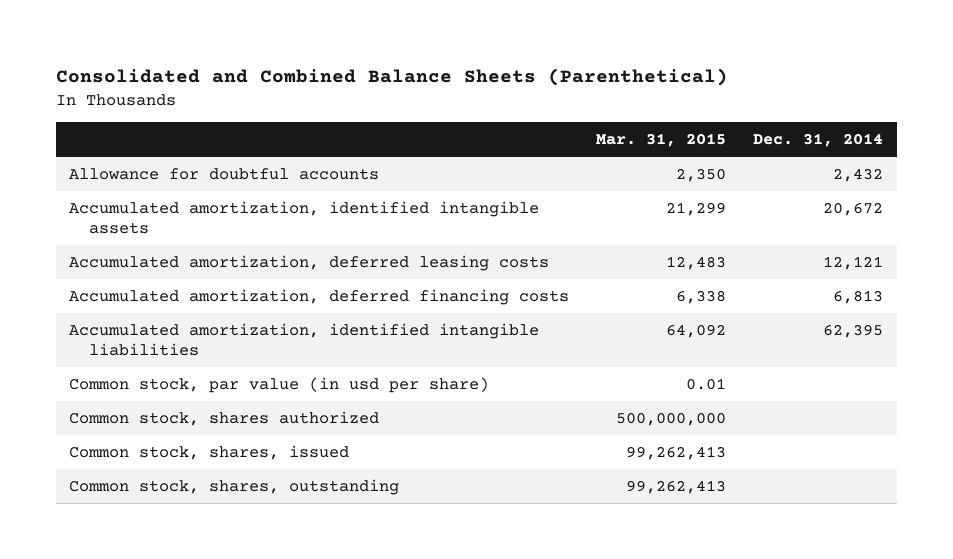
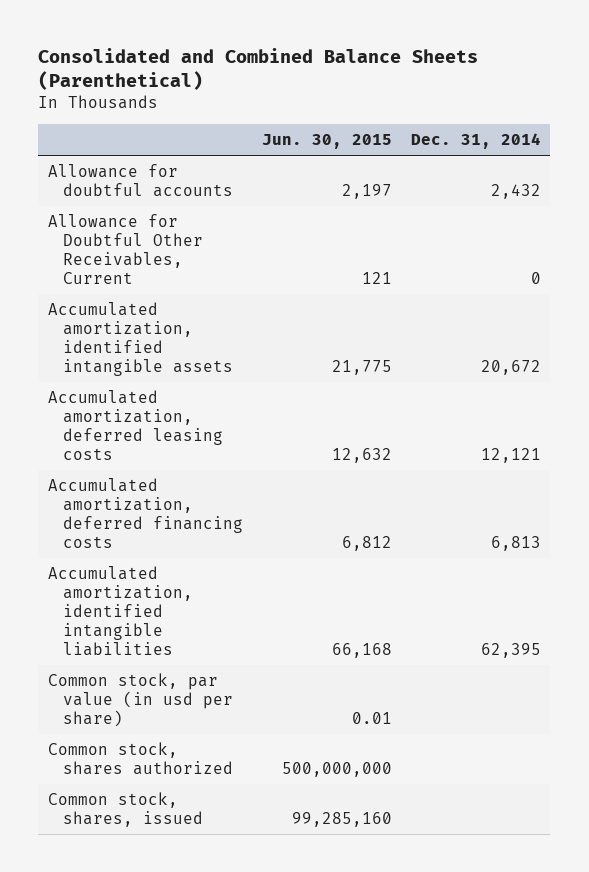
[596,133,727,148] Mar. 31, 2015 -> none
none -> [262,133,393,149] Jun. 30, 2015
none -> [47,214,204,284] Allowance for Doubtful Other Receivables, Current
[69,478,400,495] Common stock, shares, outstanding -> none

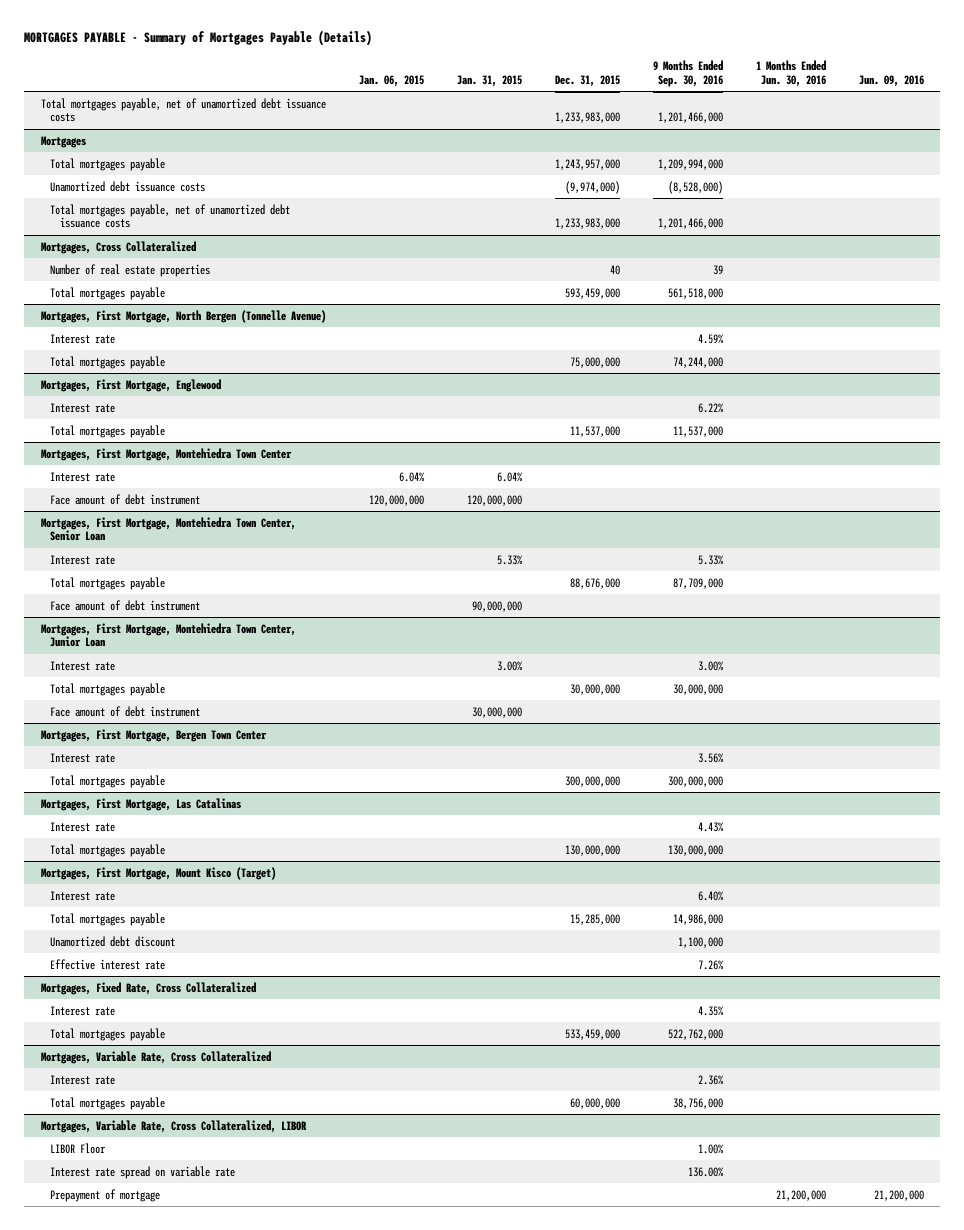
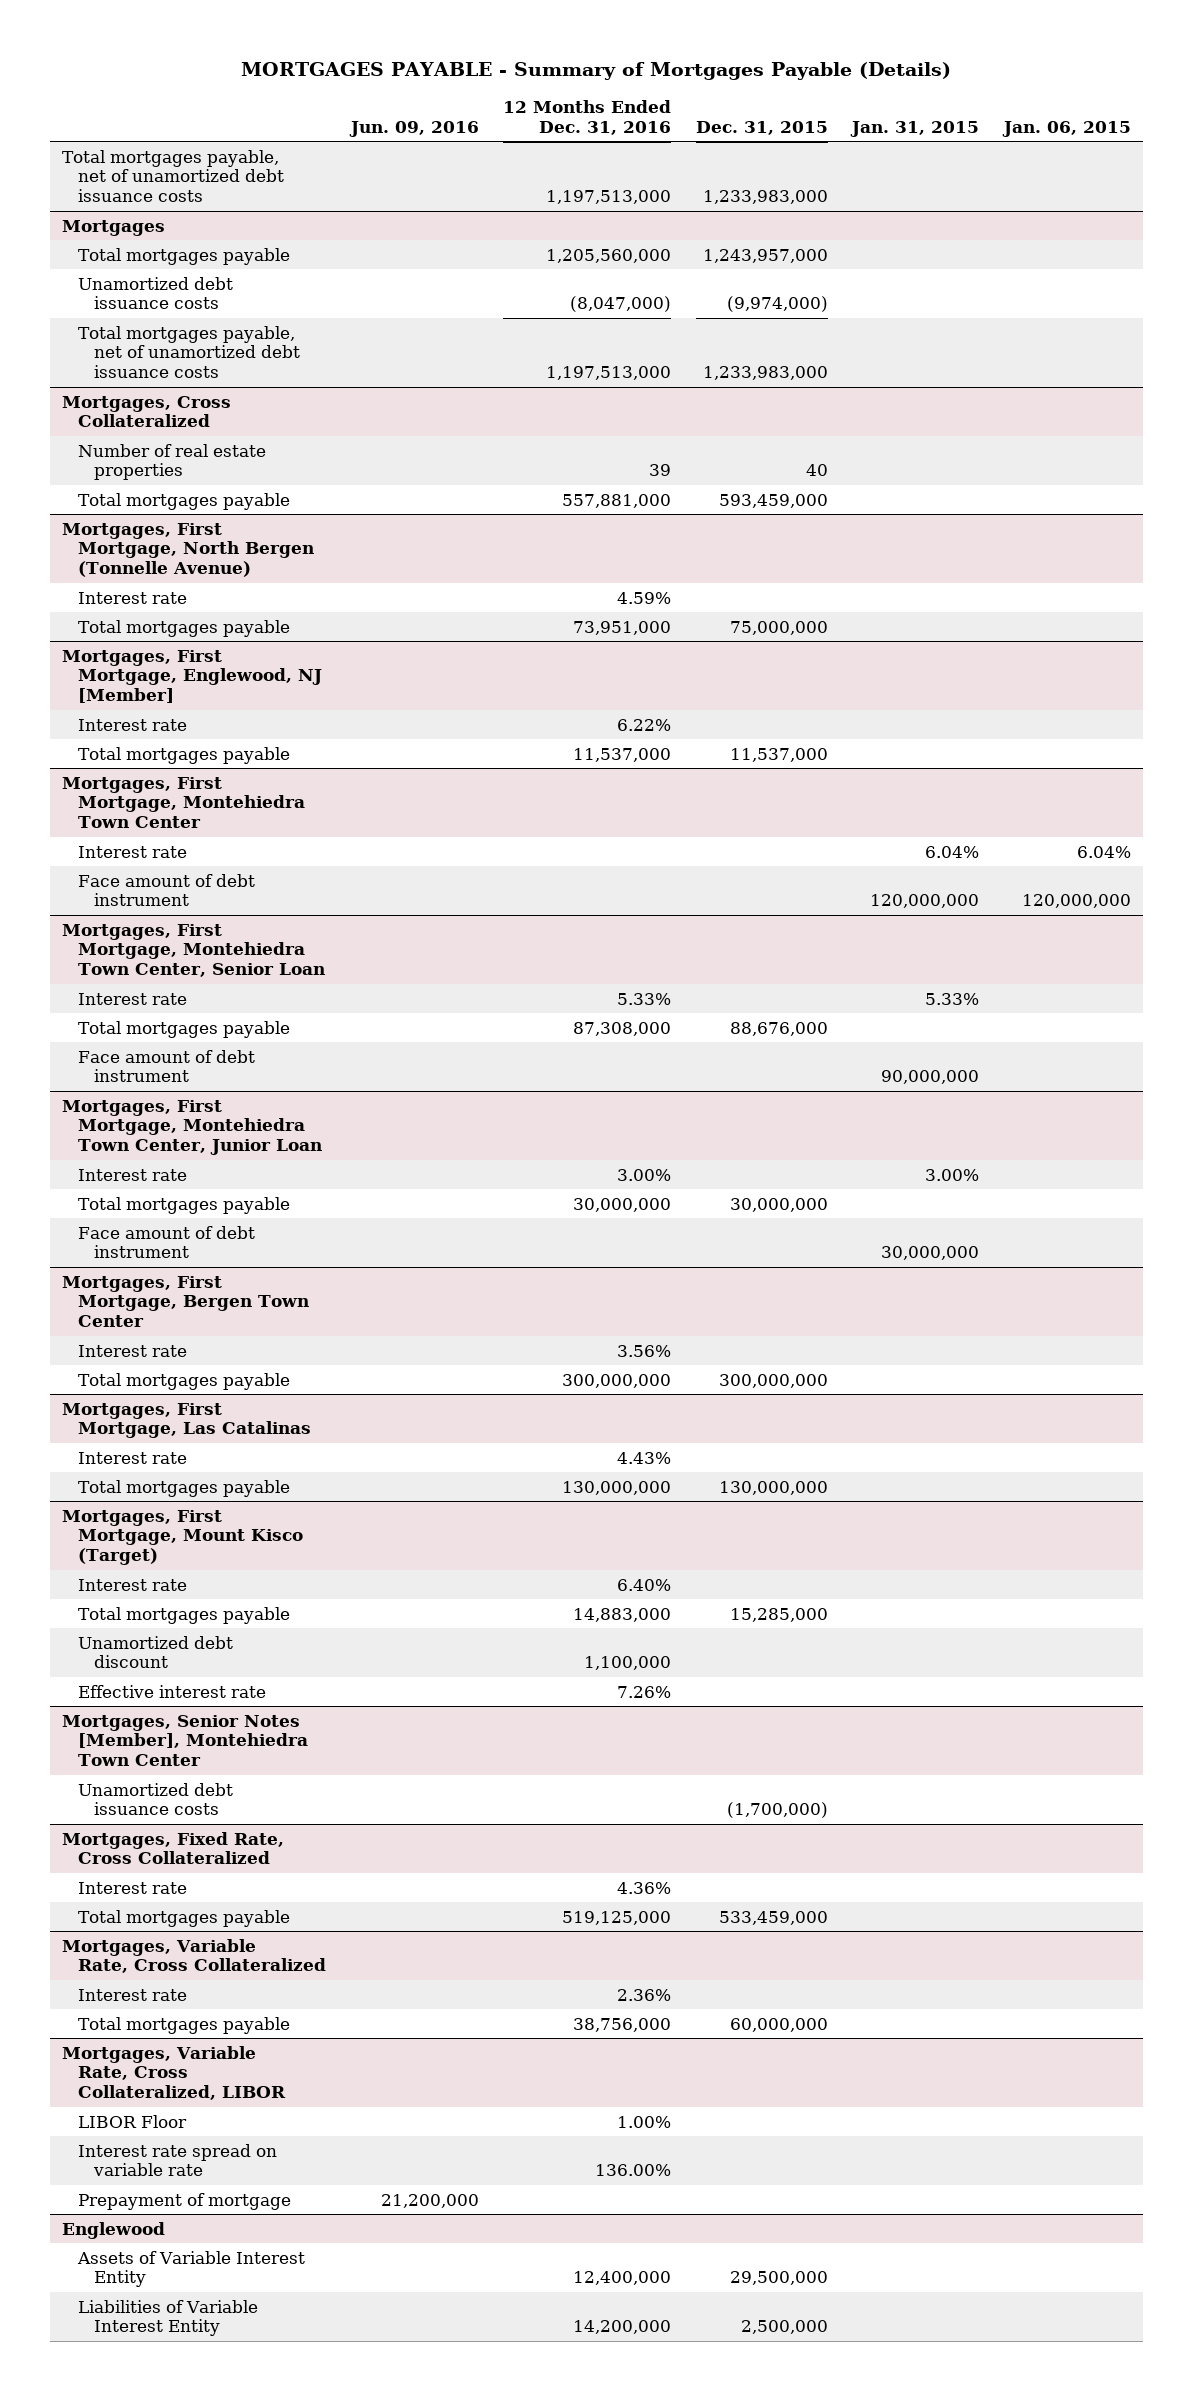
[652,59,723,87] 9 Months Ended Sep. 30, 2016 -> none
[755,59,826,87] 1 Months Ended Jun. 30, 2016 -> none
none -> [503,99,672,135] 12 Months Ended Dec. 31, 2016
[40,378,221,392] Mortgages, First Mortgage, Englewood -> [61,649,323,704] Mortgages, First Mortgage, Englewood, NJ [Member]
none -> [61,1714,309,1767] Mortgages, Senior Notes [Member], Montehiedra Town Center
none -> [78,1782,234,1816] Unamortized debt issuance costs
none -> [61,2221,165,2239] Englewood
none -> [77,2250,306,2288] Assets of Variable Interest Entity
none -> [78,2299,259,2337] Liabilities of Variable Interest Entity

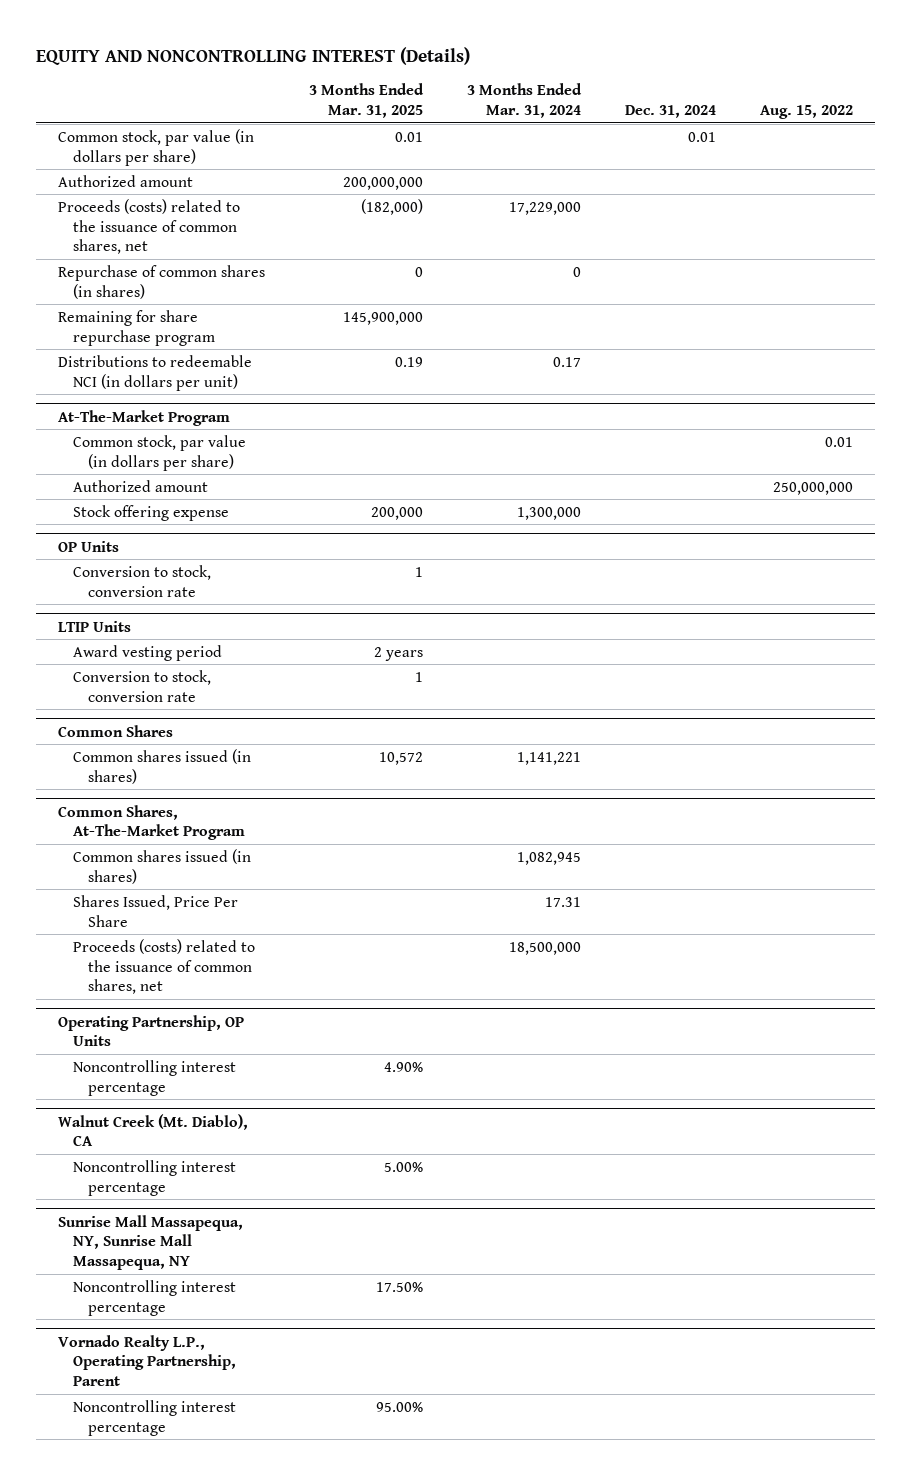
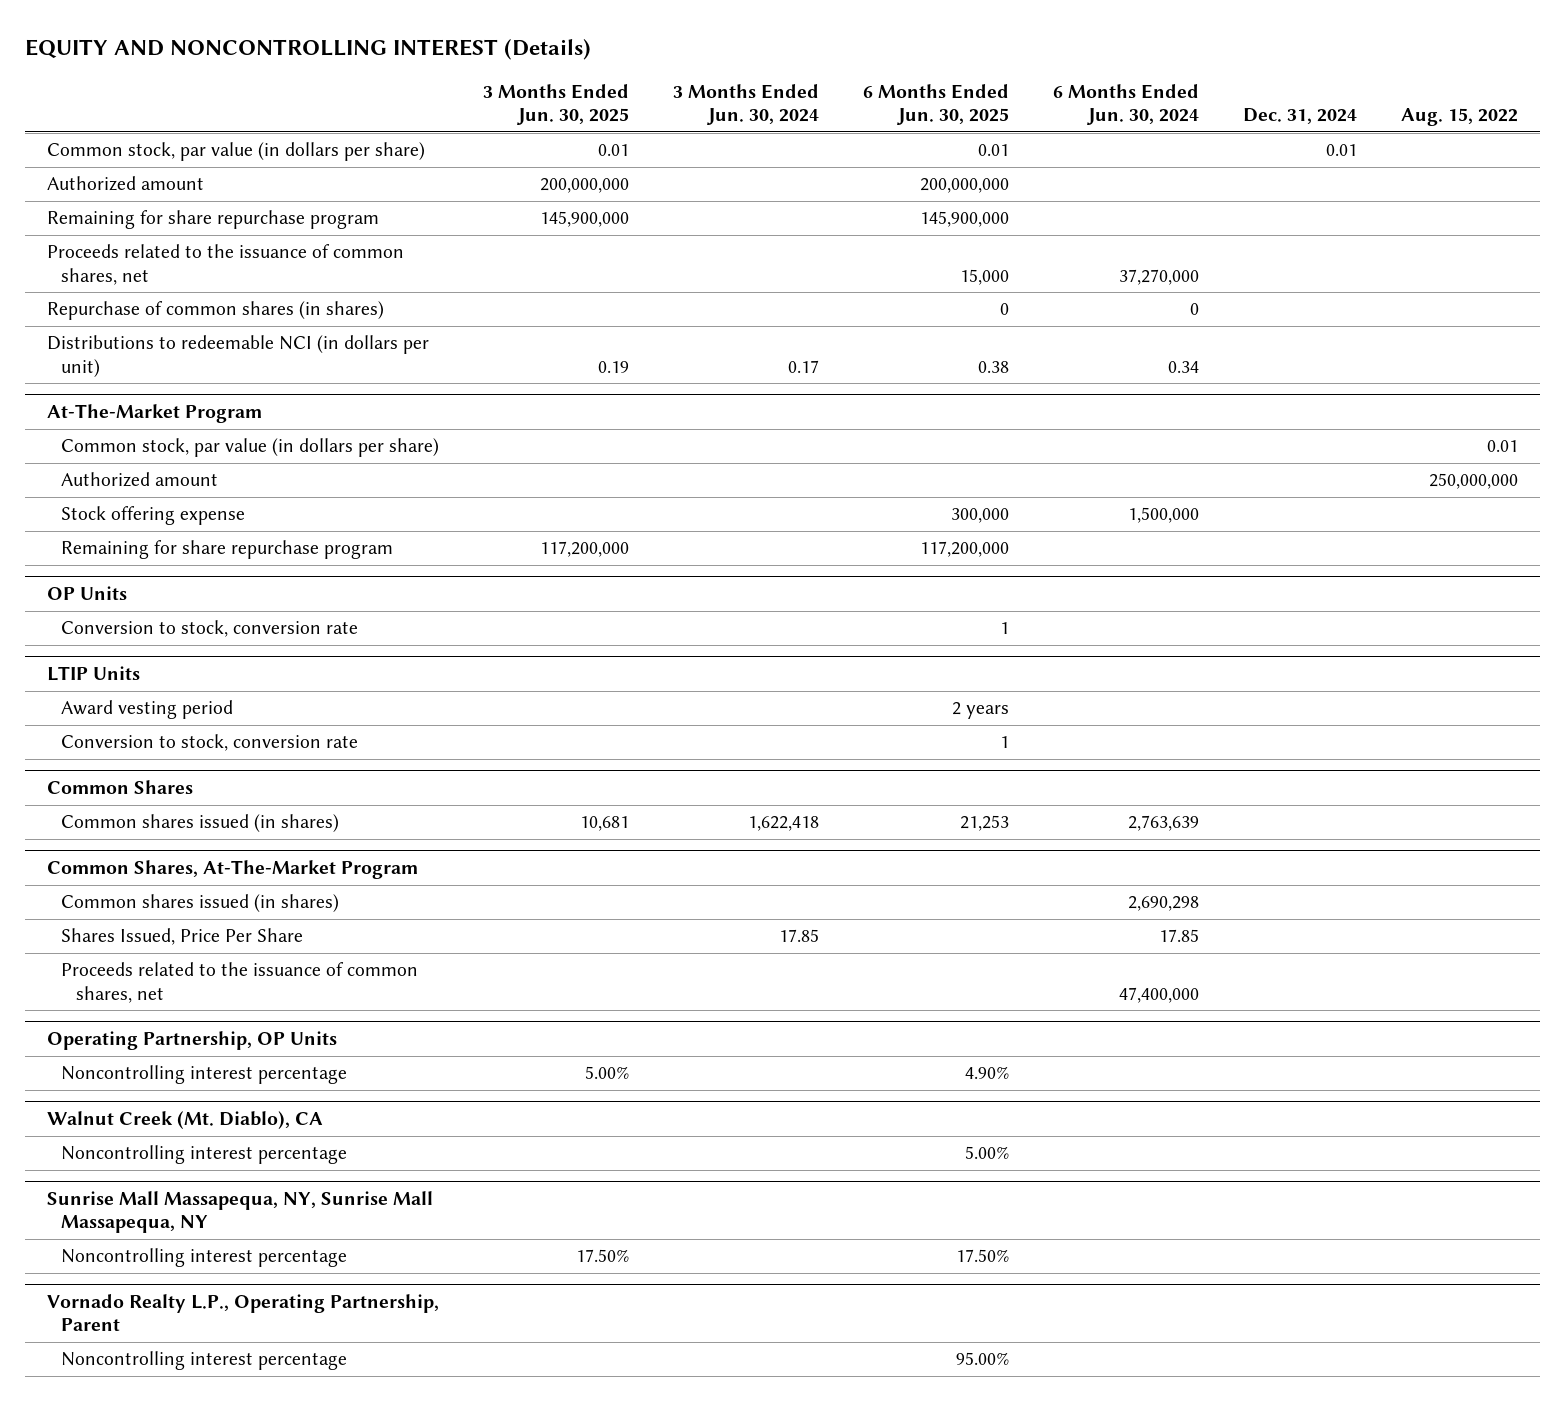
[309,83,425,119] 3 Months Ended Mar. 31, 2025 -> none
[467,83,583,119] 3 Months Ended Mar. 31, 2024 -> none
none -> [483,83,630,125] 3 Months Ended Jun. 30, 2025
none -> [673,83,820,125] 3 Months Ended Jun. 30, 2024
none -> [863,83,1010,125] 6 Months Ended Jun. 30, 2025
none -> [1053,83,1200,125] 6 Months Ended Jun. 30, 2024
[58,198,241,255] Proceeds (costs) related to the issuance of common shares, net -> none
none -> [46,244,404,285] Proceeds related to the issuance of common shares, net
[58,264,266,299] Repurchase of common shares (in shares) -> [46,301,384,321] Repurchase of common shares (in shares)
none -> [61,540,394,560] Remaining for share repurchase program
[73,938,256,995] Proceeds (costs) related to the issuance of common shares, net -> [61,962,419,1003] Proceeds related to the issuance of common shares, net

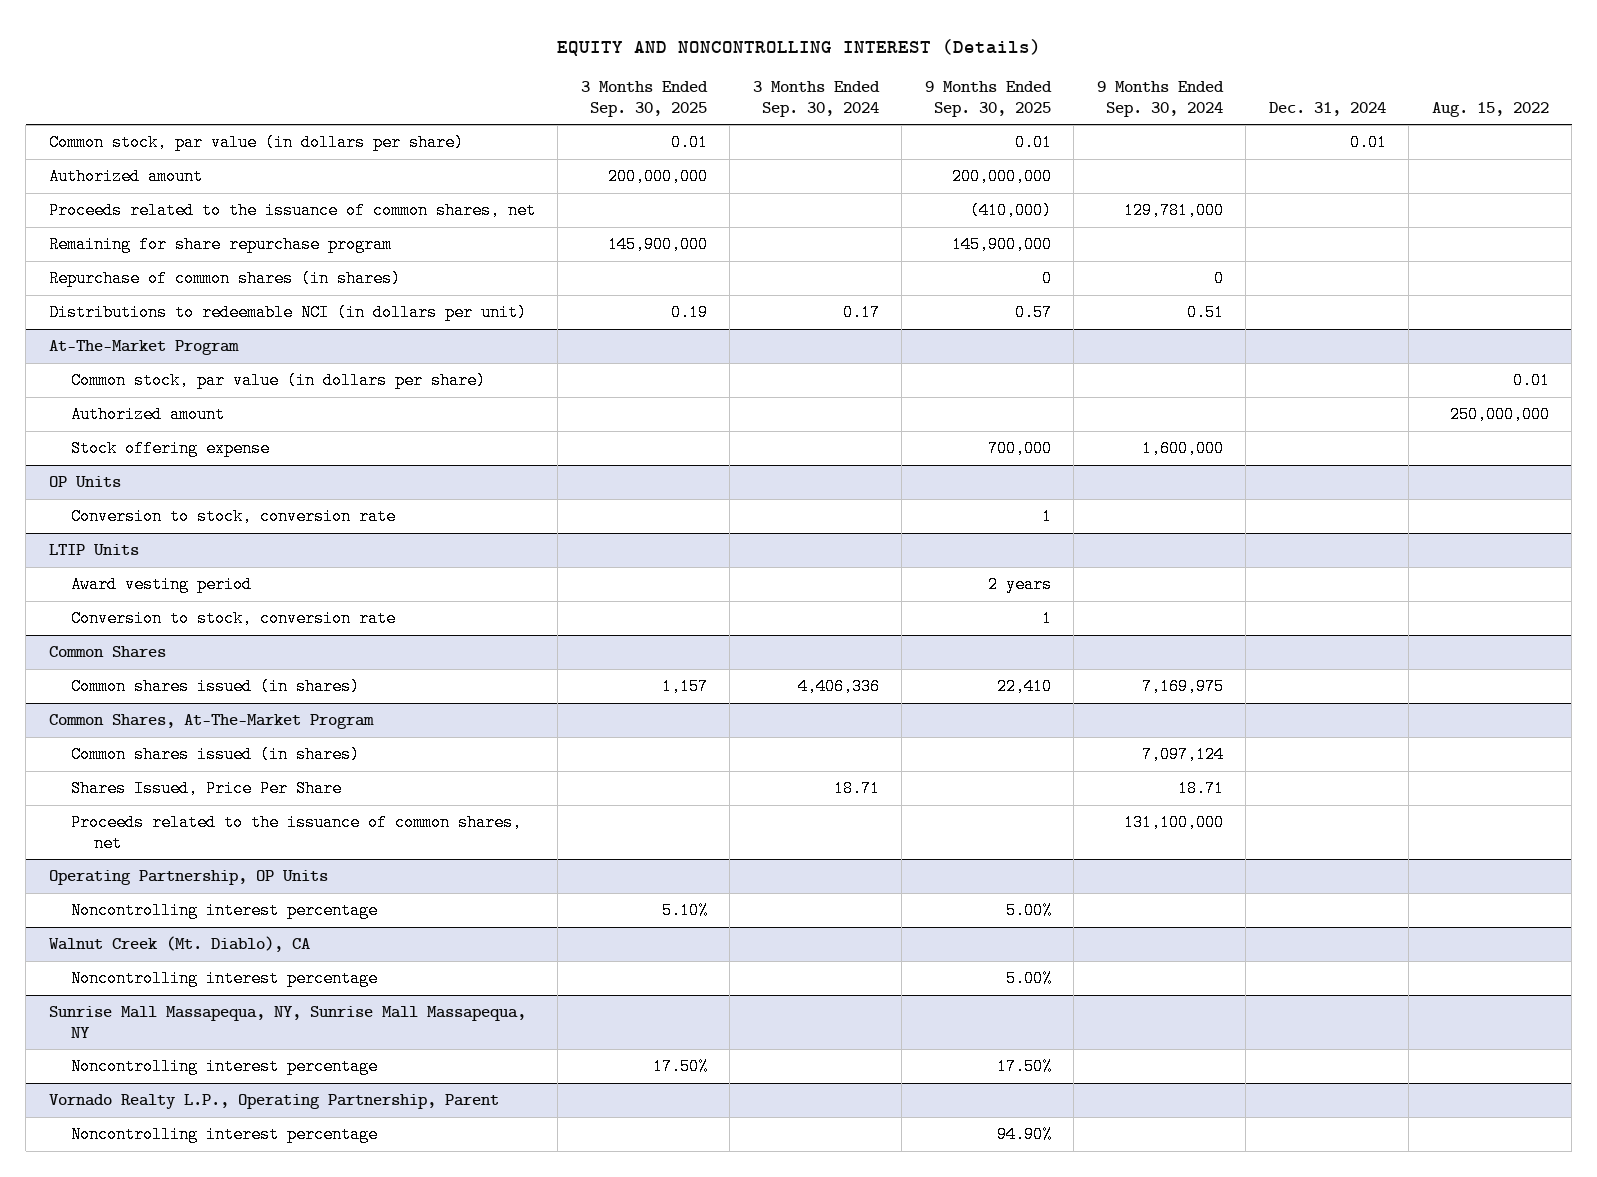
[483,83,630,125] 3 Months Ended Jun. 30, 2025 -> none
[673,83,820,125] 3 Months Ended Jun. 30, 2024 -> none
[863,83,1010,125] 6 Months Ended Jun. 30, 2025 -> none
[1053,83,1200,125] 6 Months Ended Jun. 30, 2024 -> none
none -> [580,81,708,117] 3 Months Ended Sep. 30, 2025
none -> [752,81,880,117] 3 Months Ended Sep. 30, 2024
none -> [924,81,1052,117] 9 Months Ended Sep. 30, 2025
none -> [1096,81,1224,117] 9 Months Ended Sep. 30, 2024
[46,210,379,230] Remaining for share repurchase program -> [48,236,392,254] Remaining for share repurchase program
[61,540,394,560] Remaining for share repurchase program -> none

